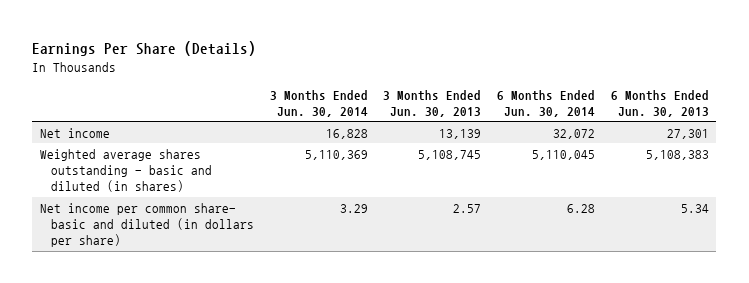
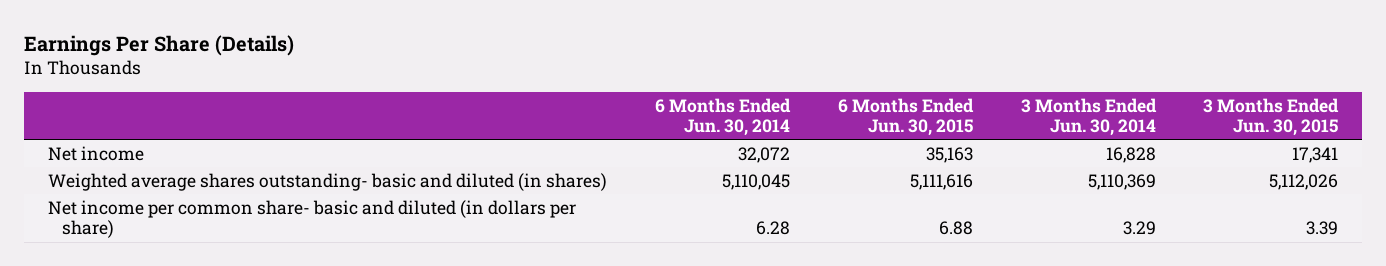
[383,89,482,117] 3 Months Ended Jun. 30, 2013 -> none
[610,89,709,117] 6 Months Ended Jun. 30, 2013 -> none
none -> [837,97,974,136] 6 Months Ended Jun. 30, 2015
none -> [1203,97,1340,136] 3 Months Ended Jun. 30, 2015
[40,148,213,193] Weighted average shares outstanding - basic and diluted (in shares) -> [48,172,608,191] Weighted average shares outstanding- basic and diluted (in shares)

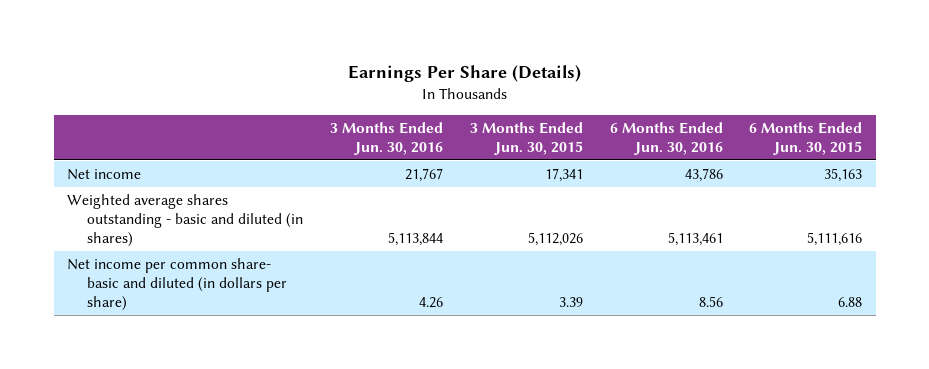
[654,97,791,136] 6 Months Ended Jun. 30, 2014 -> none
[1020,97,1157,136] 3 Months Ended Jun. 30, 2014 -> none
none -> [329,121,443,156] 3 Months Ended Jun. 30, 2016
none -> [609,121,723,156] 6 Months Ended Jun. 30, 2016
[48,172,608,191] Weighted average shares outstanding- basic and diluted (in shares) -> [66,194,303,248] Weighted average shares outstanding - basic and diluted (in shares)

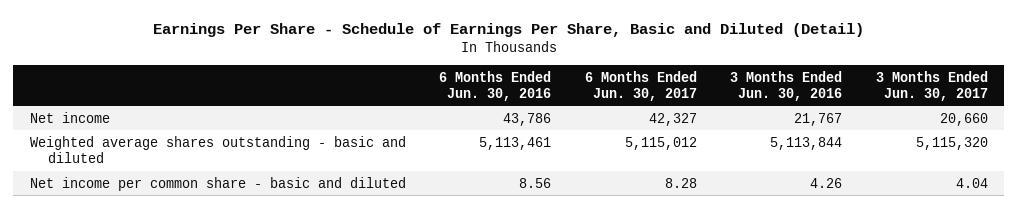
[347,64,581,82] Earnings Per Share (Details) -> [152,22,864,37] Earnings Per Share - Schedule of Earnings Per Share, Basic and Diluted (Detail)
[469,121,583,156] 3 Months Ended Jun. 30, 2015 -> none
[749,121,863,156] 6 Months Ended Jun. 30, 2015 -> none
none -> [584,70,697,101] 6 Months Ended Jun. 30, 2017
none -> [875,70,988,101] 3 Months Ended Jun. 30, 2017
[66,194,303,248] Weighted average shares outstanding - basic and diluted (in shares) -> [29,135,406,163] Weighted average shares outstanding - basic and diluted
[66,258,287,312] Net income per common share- basic and diluted (in dollars per share) -> [29,176,406,191] Net income per common share - basic and diluted

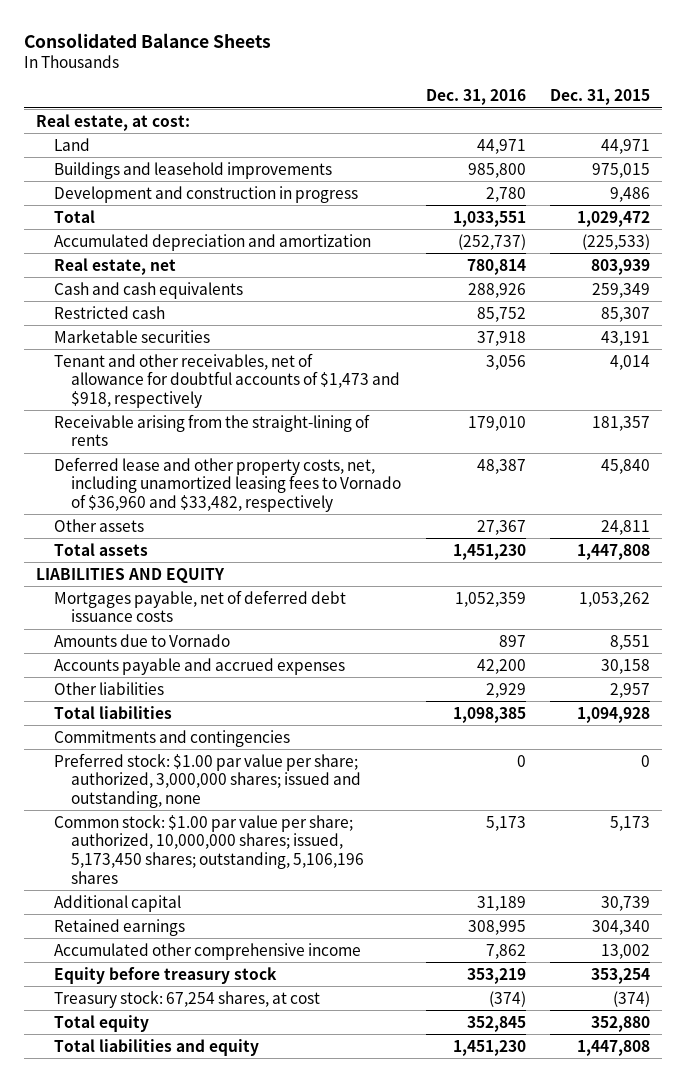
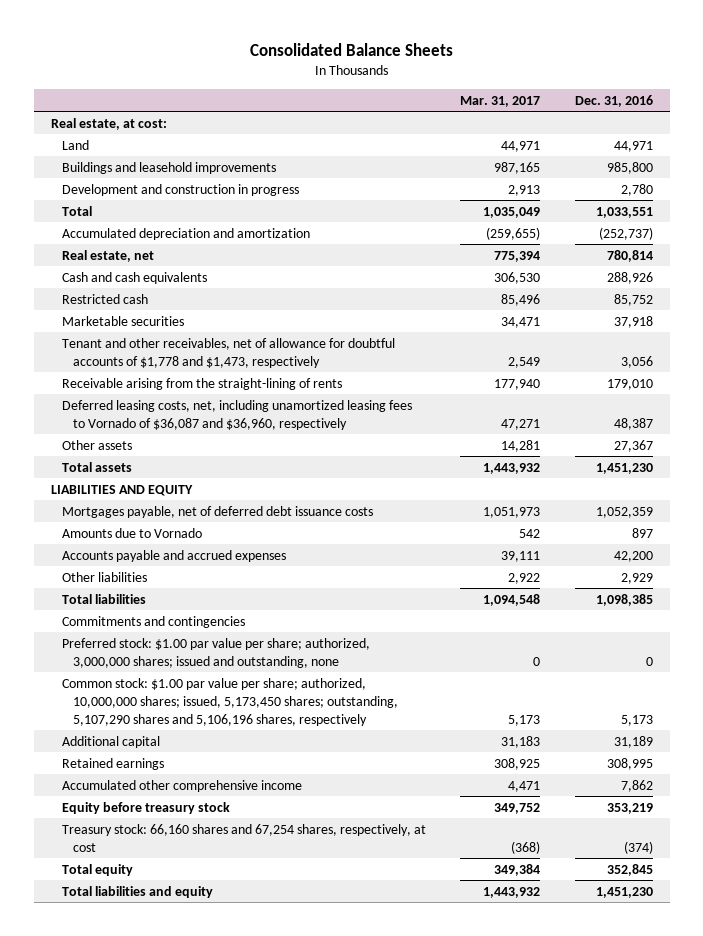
[549,89,650,106] Dec. 31, 2015 -> none
none -> [460,95,541,107] Mar. 31, 2017
[53,352,401,408] Tenant and other receivables, net of allowance for doubtful accounts of $1,473 and $918, respectively -> [61,337,395,368] Tenant and other receivables, net of allowance for doubtful accounts of $1,778 and $1,473, respectively
[53,456,402,512] Deferred lease and other property costs, net, including unamortized leasing fees to Vornado of $36,960 and $33,482, respectively -> [61,399,412,430] Deferred leasing costs, net, including unamortized leasing fees to Vornado of $36,087 and $36,960, respectively
[53,814,365,884] Common stock: $1.00 par value per share; authorized, 10,000,000 shares; issued, 5,173,450 shares; outstanding, 5,106,196 shares -> [61,677,398,726] Common stock: $1.00 par value per share; authorized, 10,000,000 shares; issued, 5,173,450 shares; outstanding, 5,107,290 shares and 5,106,196 shares, respectively
[53,990,320,1008] Treasury stock: 67,254 shares, at cost -> [61,823,426,852] Treasury stock: 66,160 shares and 67,254 shares, respectively, at cost

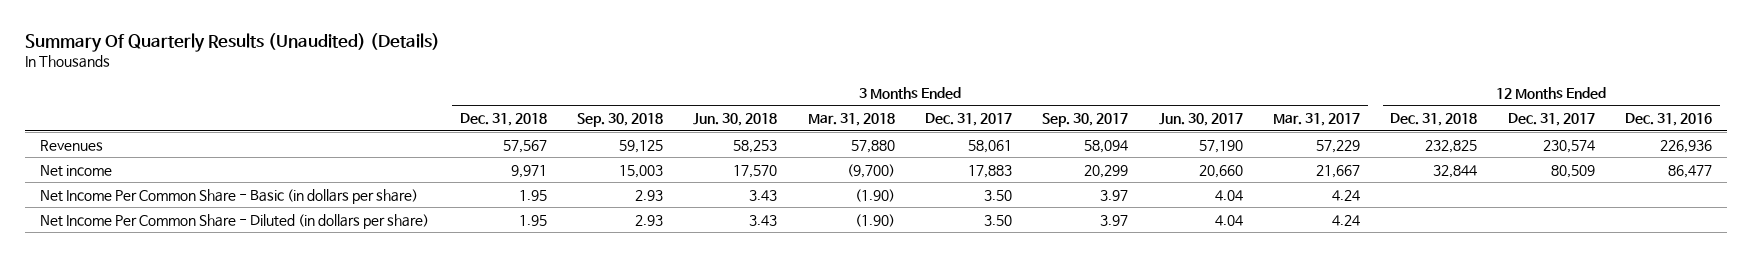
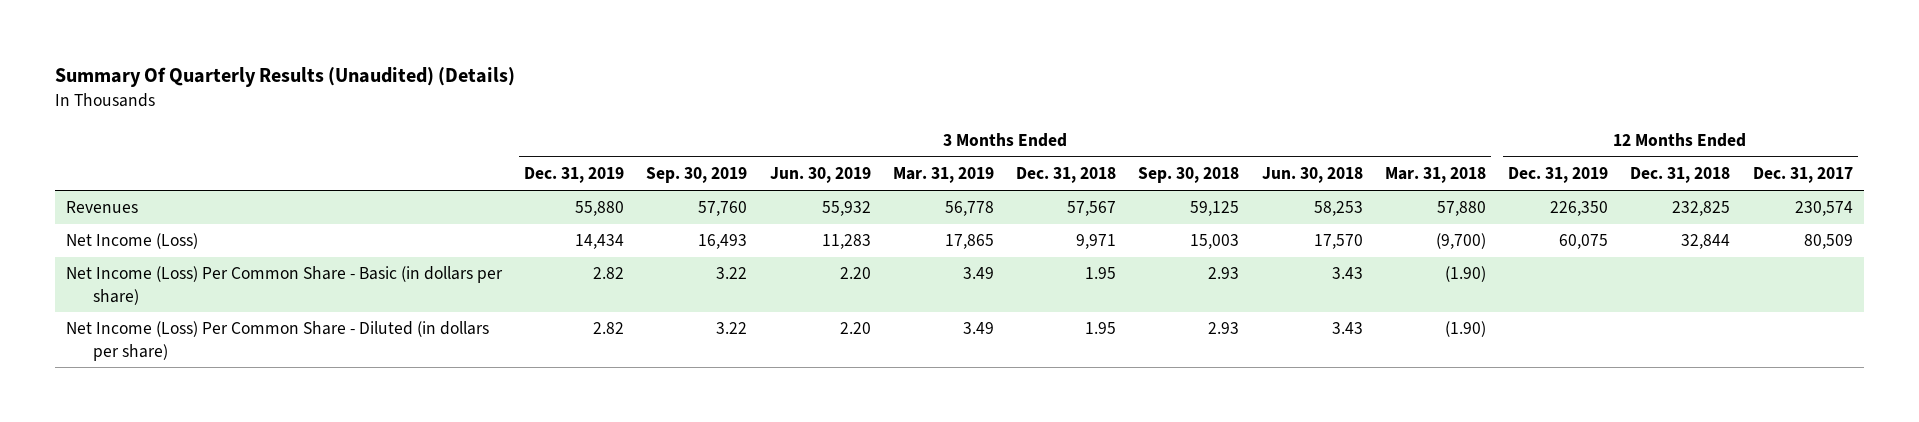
[925,113,1013,127] Dec. 31, 2017 -> none
[1042,113,1129,128] Sep. 30, 2017 -> none
[1158,113,1243,127] Jun. 30, 2017 -> none
[1273,113,1361,127] Mar. 31, 2017 -> none
[1625,113,1713,127] Dec. 31, 2016 -> none
none -> [524,167,625,184] Dec. 31, 2019
none -> [646,167,748,184] Sep. 30, 2019
none -> [769,167,871,184] Jun. 30, 2019
none -> [892,167,994,184] Mar. 31, 2019
none -> [1508,167,1609,184] Dec. 31, 2019
[40,164,113,177] Net income -> [66,233,199,250] Net Income (Loss)
[40,188,419,204] Net Income Per Common Share - Basic (in dollars per share) -> [66,266,504,305] Net Income (Loss) Per Common Share - Basic (in dollars per share)
[40,213,430,229] Net Income Per Common Share - Diluted (in dollars per share) -> [66,321,490,361] Net Income (Loss) Per Common Share - Diluted (in dollars per share)

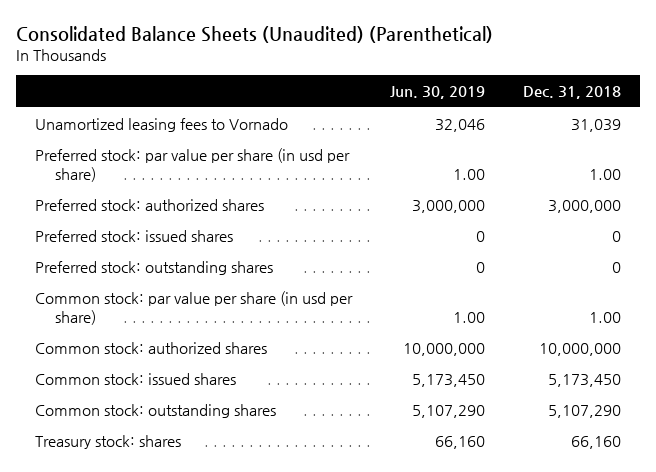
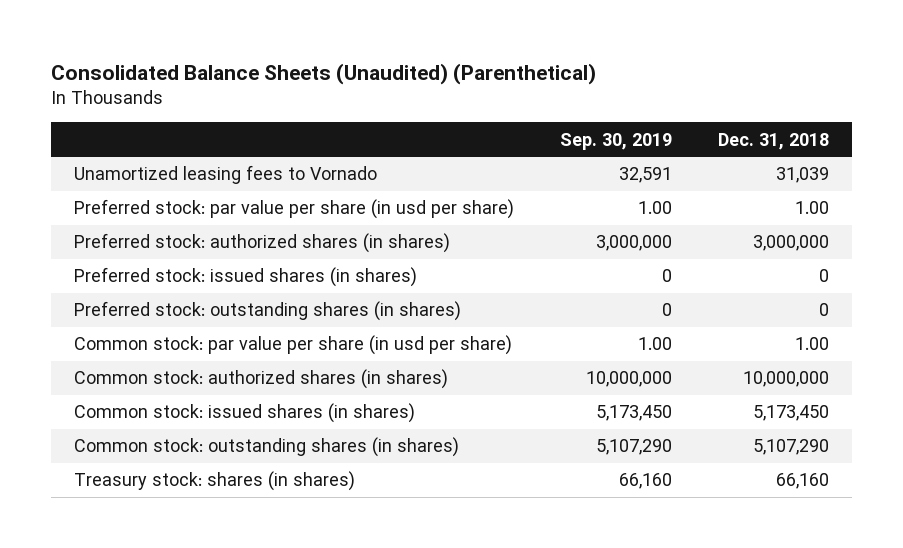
[390,86,486,100] Jun. 30, 2019 -> none
none -> [560,132,673,150] Sep. 30, 2019
[35,198,265,211] Preferred stock: authorized shares -> [74,233,451,254] Preferred stock: authorized shares (in shares)
[35,229,234,242] Preferred stock: issued shares -> [74,267,418,288] Preferred stock: issued shares (in shares)
[35,260,274,275] Preferred stock: outstanding shares -> [74,301,462,322] Preferred stock: outstanding shares (in shares)
[35,341,268,354] Common stock: authorized shares -> [74,369,449,390] Common stock: authorized shares (in shares)
[35,372,237,385] Common stock: issued shares -> [74,403,416,424] Common stock: issued shares (in shares)
[35,403,277,418] Common stock: outstanding shares -> [74,437,460,458] Common stock: outstanding shares (in shares)
[35,434,182,449] Treasury stock: shares -> [74,471,356,492] Treasury stock: shares (in shares)

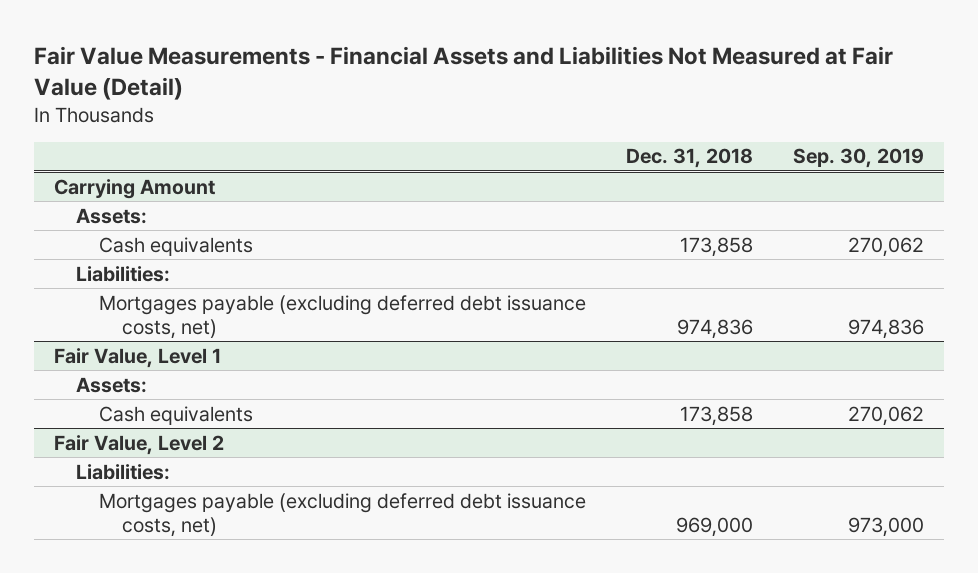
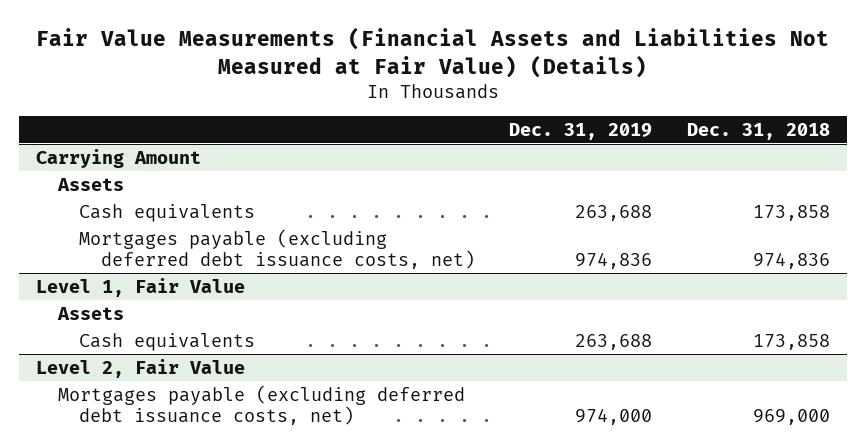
[33,46,893,101] Fair Value Measurements - Financial Assets and Liabilities Not Measured at Fair Value (Detail) -> [35,27,829,79] Fair Value Measurements (Financial Assets and Liabilities Not Measured at Fair Value) (Details)
[793,148,925,169] Sep. 30, 2019 -> none
none -> [509,122,653,140] Dec. 31, 2019
[76,207,148,224] Assets: -> [56,177,124,191] Assets
[76,265,171,282] Liabilities: -> none
[53,347,221,368] Fair Value, Level 1 -> [35,277,245,297] Level 1, Fair Value
[76,376,148,393] Assets: -> [56,306,124,320] Assets
[76,463,171,480] Liabilities: -> none
[53,434,224,455] Fair Value, Level 2 -> [35,358,245,378] Level 2, Fair Value

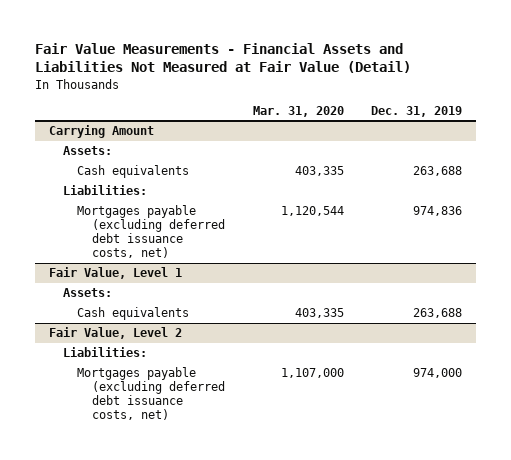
[35,27,829,79] Fair Value Measurements (Financial Assets and Liabilities Not Measured at Fair Value) (Details) -> [34,42,411,74] Fair Value Measurements - Financial Assets and Liabilities Not Measured at Fair Value (Detail)
[686,122,830,140] Dec. 31, 2018 -> none
none -> [252,105,344,117] Mar. 31, 2020
[56,177,124,191] Assets -> [62,146,112,156] Assets:
none -> [62,185,147,196] Liabilities:
[35,277,245,297] Level 1, Fair Value -> [48,267,182,280] Fair Value, Level 1
[56,306,124,320] Assets -> [62,288,112,298] Assets:
[35,358,245,378] Level 2, Fair Value -> [48,327,182,340] Fair Value, Level 2
none -> [62,347,147,358] Liabilities:

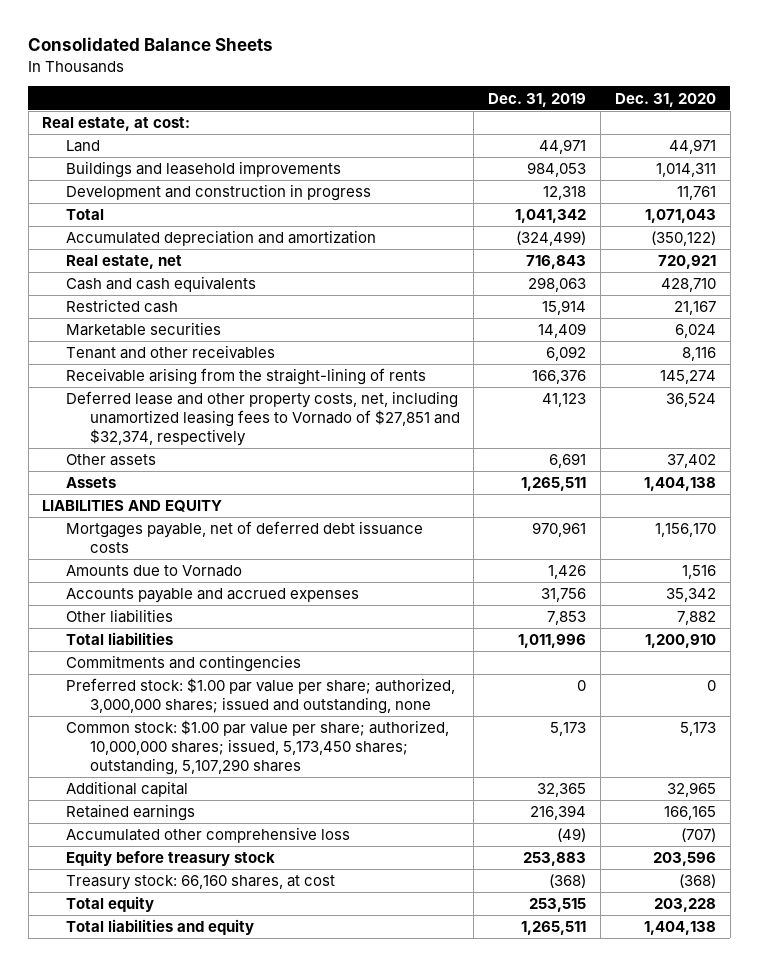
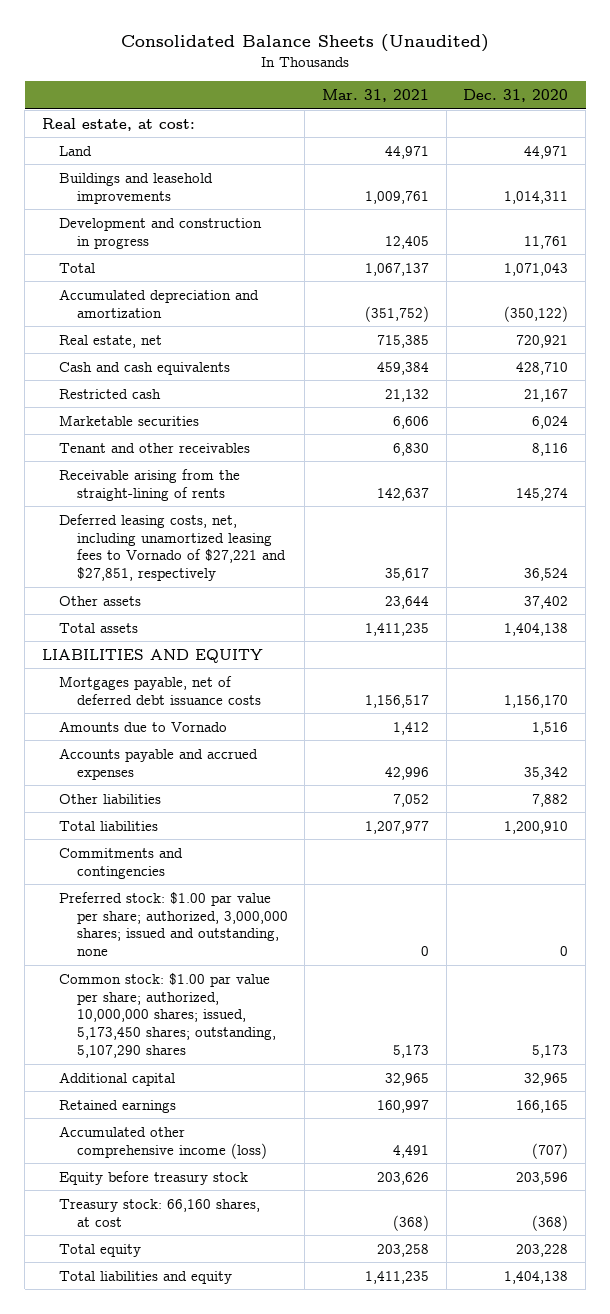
[28,37,274,52] Consolidated Balance Sheets -> [121,34,490,53] Consolidated Balance Sheets (Unaudited)
[488,92,587,107] Dec. 31, 2019 -> none
none -> [321,89,429,103] Mar. 31, 2021
[66,391,460,447] Deferred lease and other property costs, net, including unamortized leasing fees to Vornado of $27,851 and $32,374, respectively -> [59,513,286,582] Deferred leasing costs, net, including unamortized leasing fees to Vornado of $27,221 and $27,851, respectively
[66,477,117,489] Assets -> [59,622,139,633] Total assets
[66,827,351,844] Accumulated other comprehensive loss -> [59,1125,267,1159] Accumulated other comprehensive income (loss)

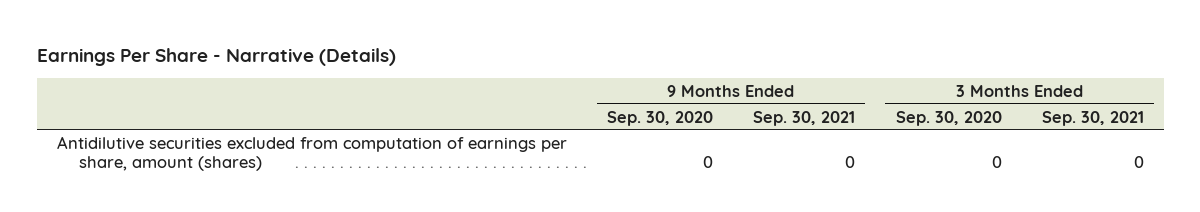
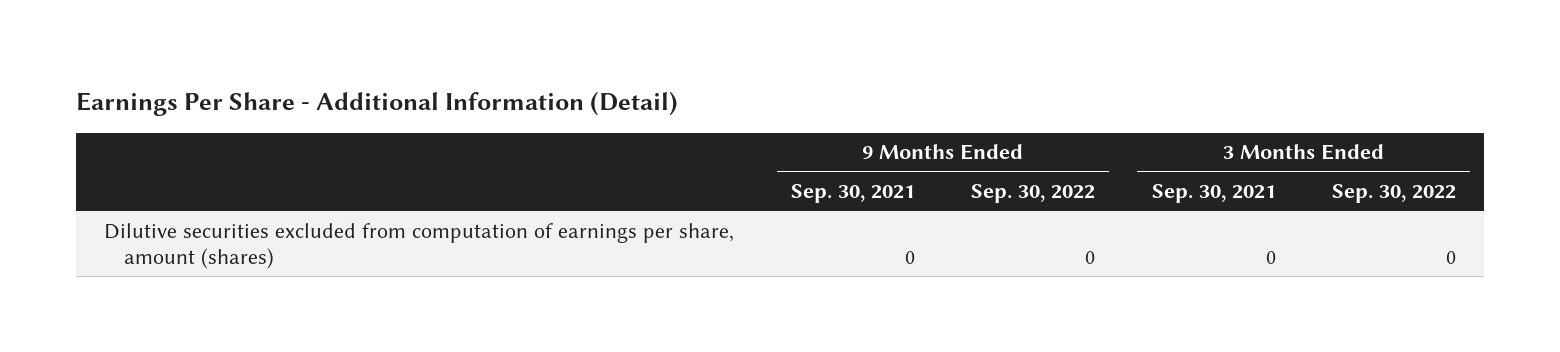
[36,47,396,66] Earnings Per Share - Narrative (Details) -> [75,91,678,117] Earnings Per Share - Additional Information (Detail)
[606,110,713,126] Sep. 30, 2020 -> none
[895,110,1002,126] Sep. 30, 2020 -> none
none -> [971,183,1096,203] Sep. 30, 2022
none -> [1331,183,1456,203] Sep. 30, 2022
[56,135,567,172] Antidilutive securities excluded from computation of earnings per share, amount (shares) -> [104,222,735,269] Dilutive securities excluded from computation of earnings per share, amount (shares)

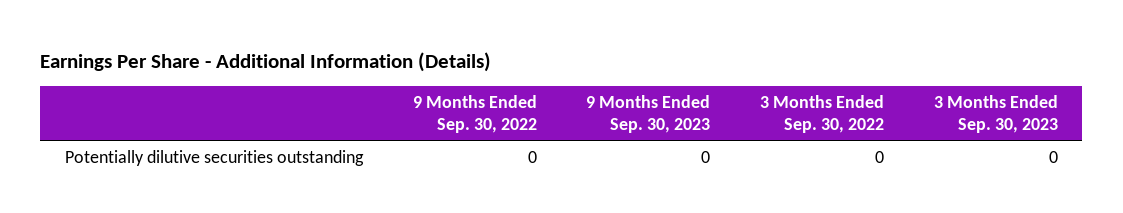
[75,91,678,117] Earnings Per Share - Additional Information (Detail) -> [40,52,492,73] Earnings Per Share - Additional Information (Details)
[790,183,915,203] Sep. 30, 2021 -> none
[1151,183,1276,203] Sep. 30, 2021 -> none
none -> [586,95,711,134] 9 Months Ended Sep. 30, 2023
none -> [933,95,1058,134] 3 Months Ended Sep. 30, 2023
[104,222,735,269] Dilutive securities excluded from computation of earnings per share, amount (shares) -> [65,149,365,166] Potentially dilutive securities outstanding

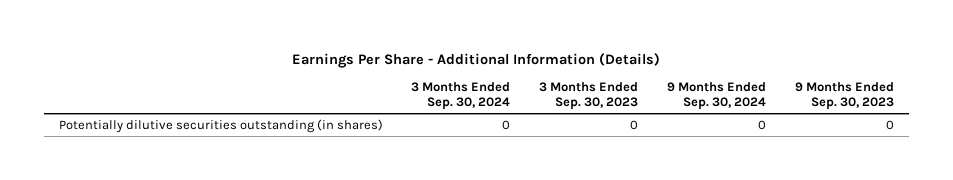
[412,95,537,134] 9 Months Ended Sep. 30, 2022 -> none
[760,95,885,134] 3 Months Ended Sep. 30, 2022 -> none
none -> [411,82,511,111] 3 Months Ended Sep. 30, 2024
none -> [667,82,767,111] 9 Months Ended Sep. 30, 2024
[65,149,365,166] Potentially dilutive securities outstanding -> [58,118,383,133] Potentially dilutive securities outstanding (in shares)

